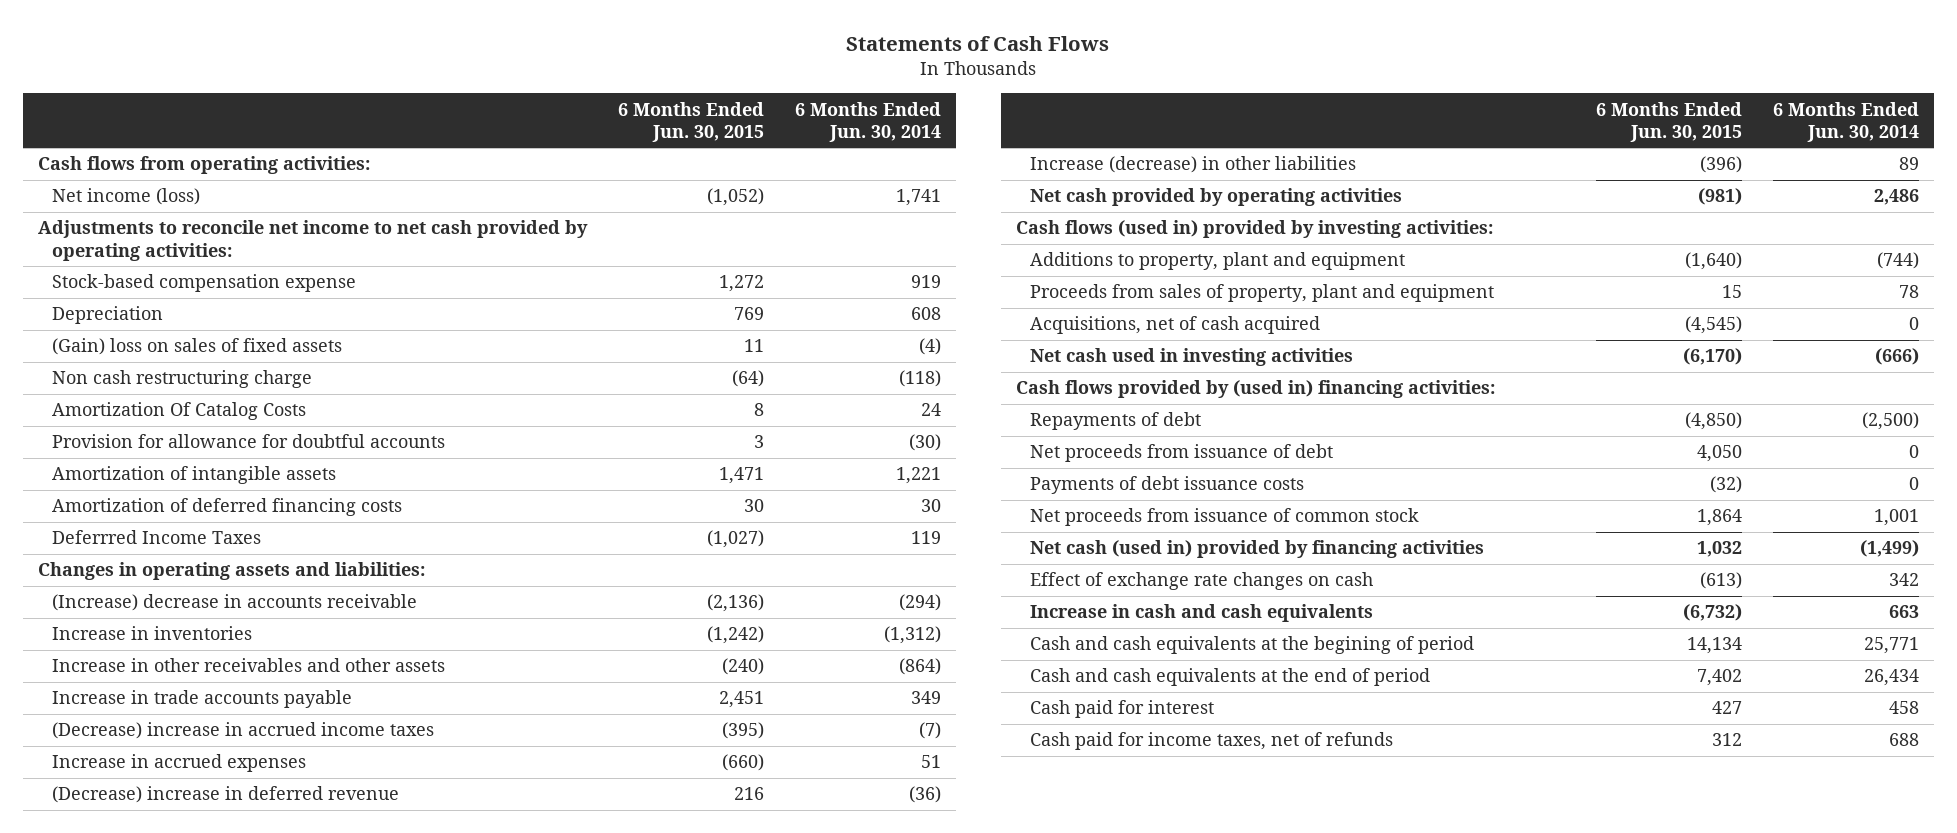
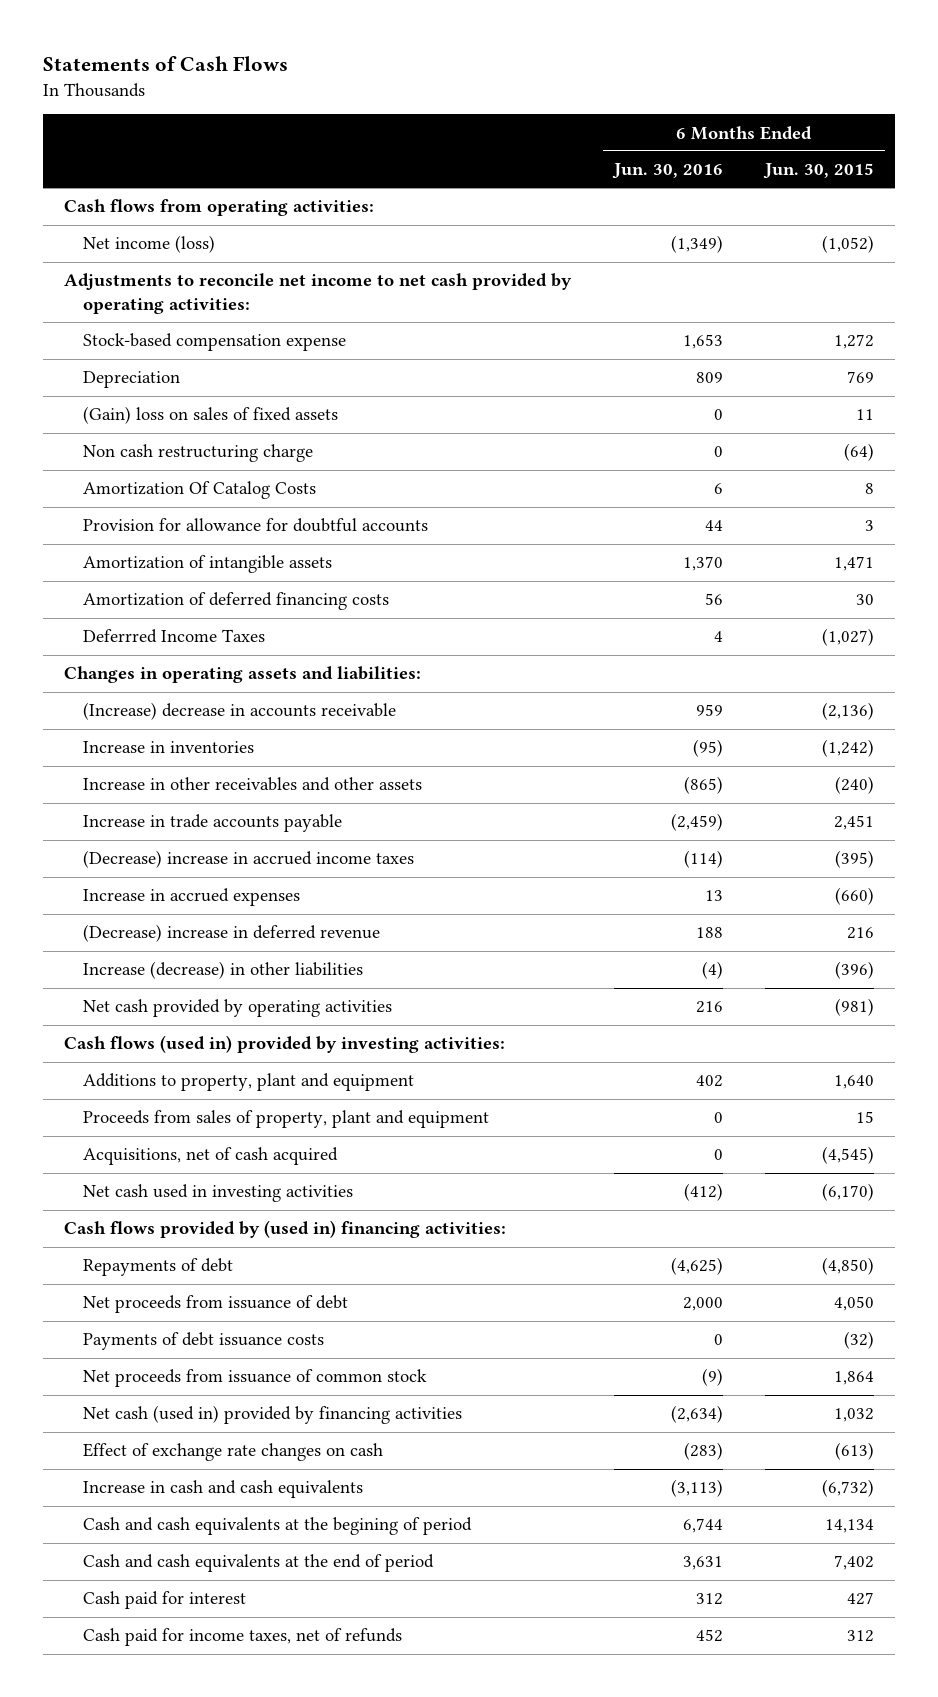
[794,101,941,142] 6 Months Ended Jun. 30, 2014 -> none
none -> [611,163,723,180] Jun. 30, 2016
[1685,252,1743,271] (1,640) -> [834,1075,875,1090] 1,640

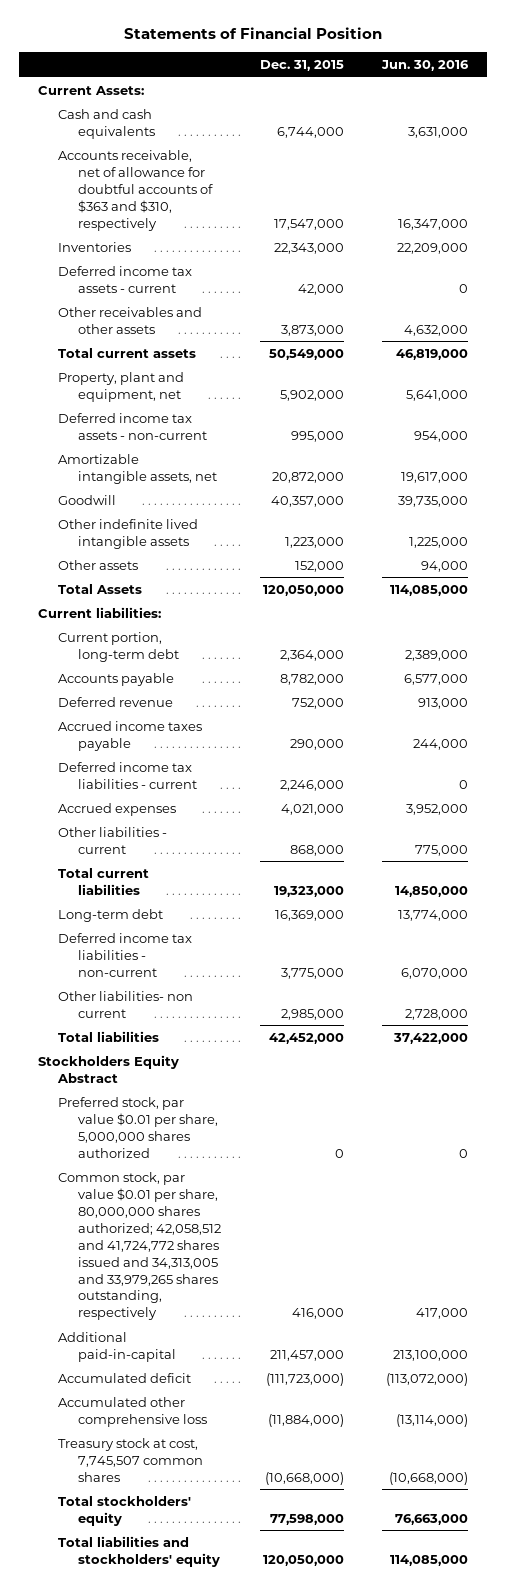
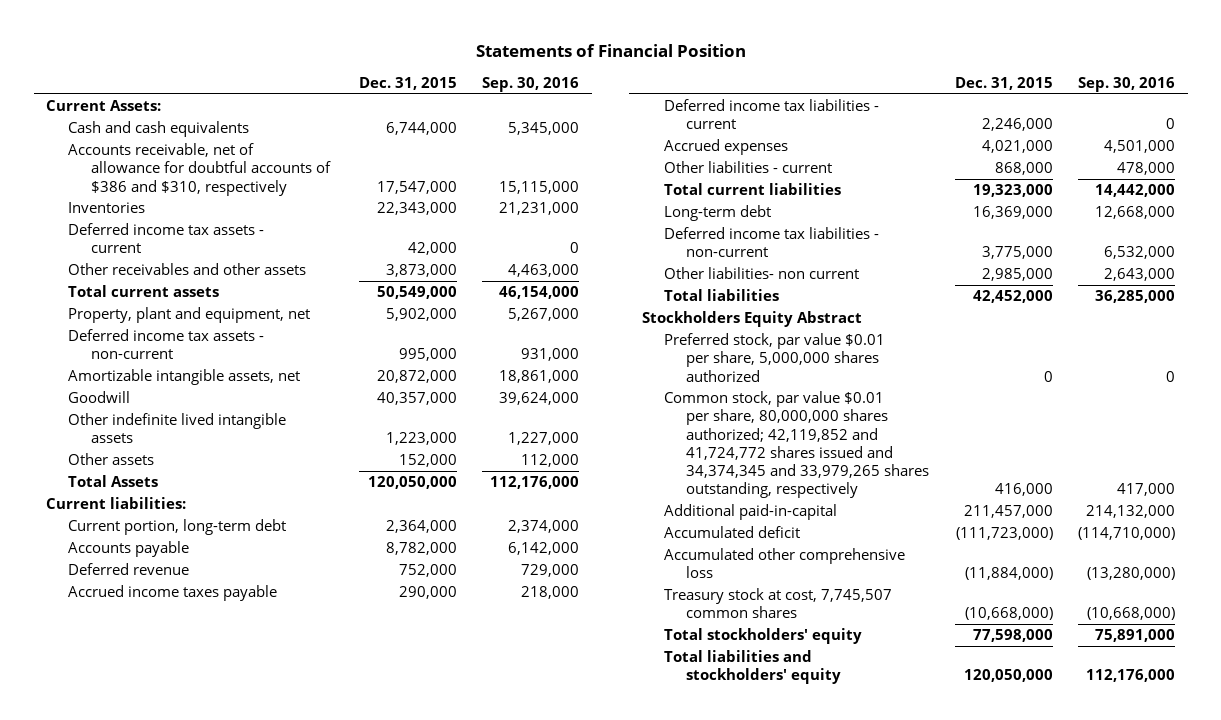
[381,60,470,72] Jun. 30, 2016 -> none
none -> [482,76,580,92] Sep. 30, 2016
[58,149,214,231] Accounts receivable, net of allowance for doubtful accounts of $363 and $310, respectively -> [68,143,331,196] Accounts receivable, net of allowance for doubtful accounts of $386 and $310, respectively
[58,1171,222,1321] Common stock, par value $0.01 per share, 80,000,000 shares authorized; 42,058,512 and 41,724,772 shares issued and 34,313,005 and 33,979,265 shares outstanding, respectively -> [664,391,930,499] Common stock, par value $0.01 per share, 80,000,000 shares authorized; 42,119,852 and 41,724,772 shares issued and 34,374,345 and 33,979,265 shares outstanding, respectively

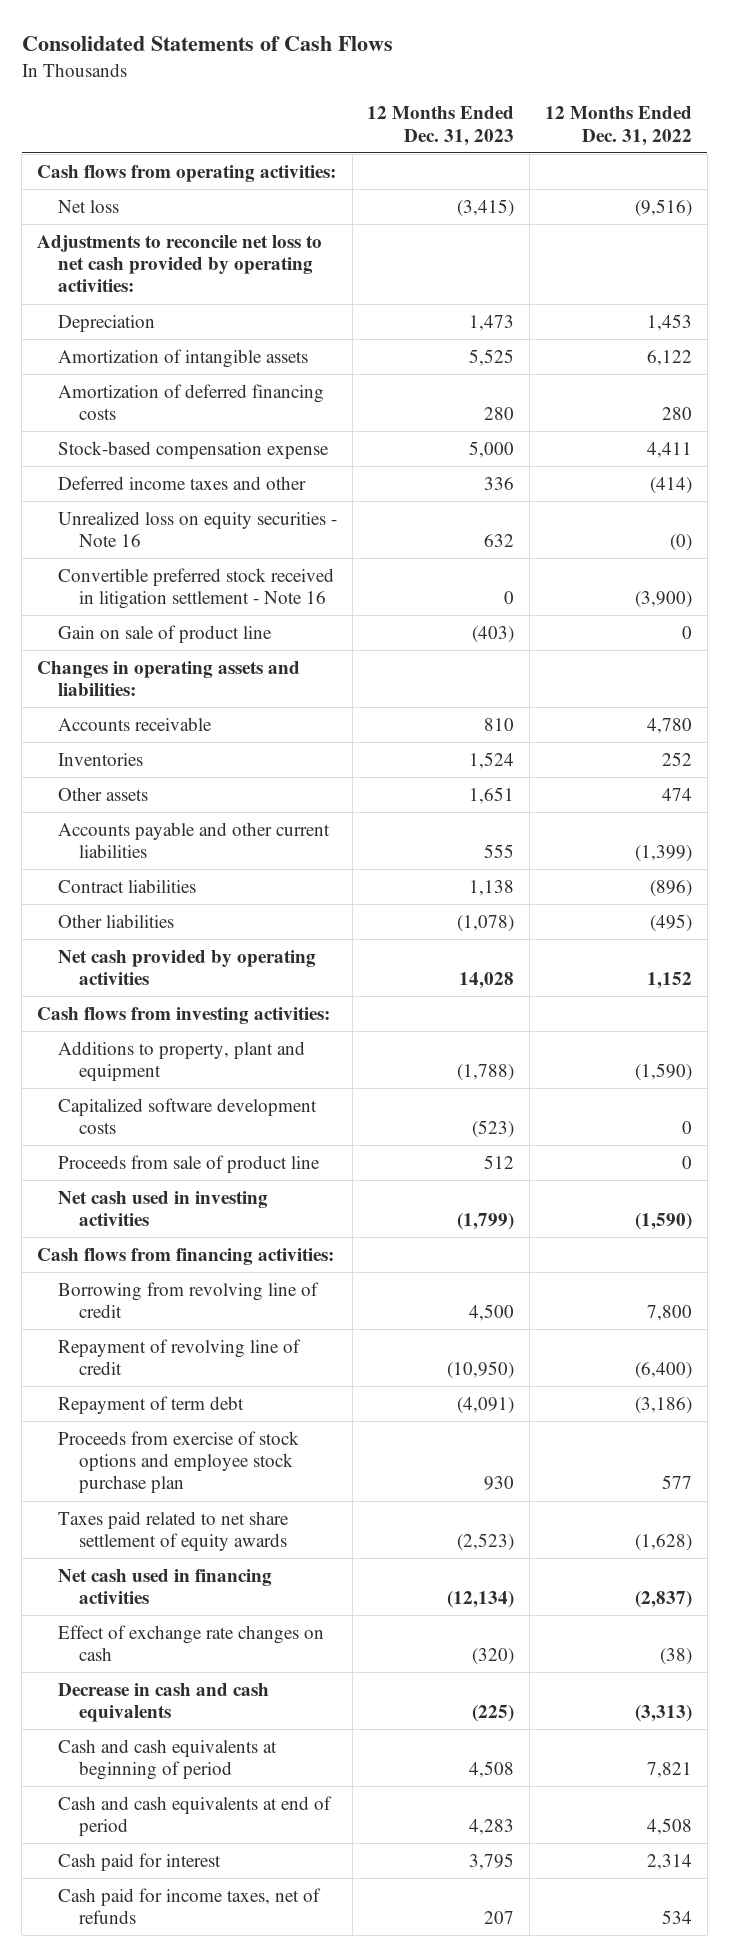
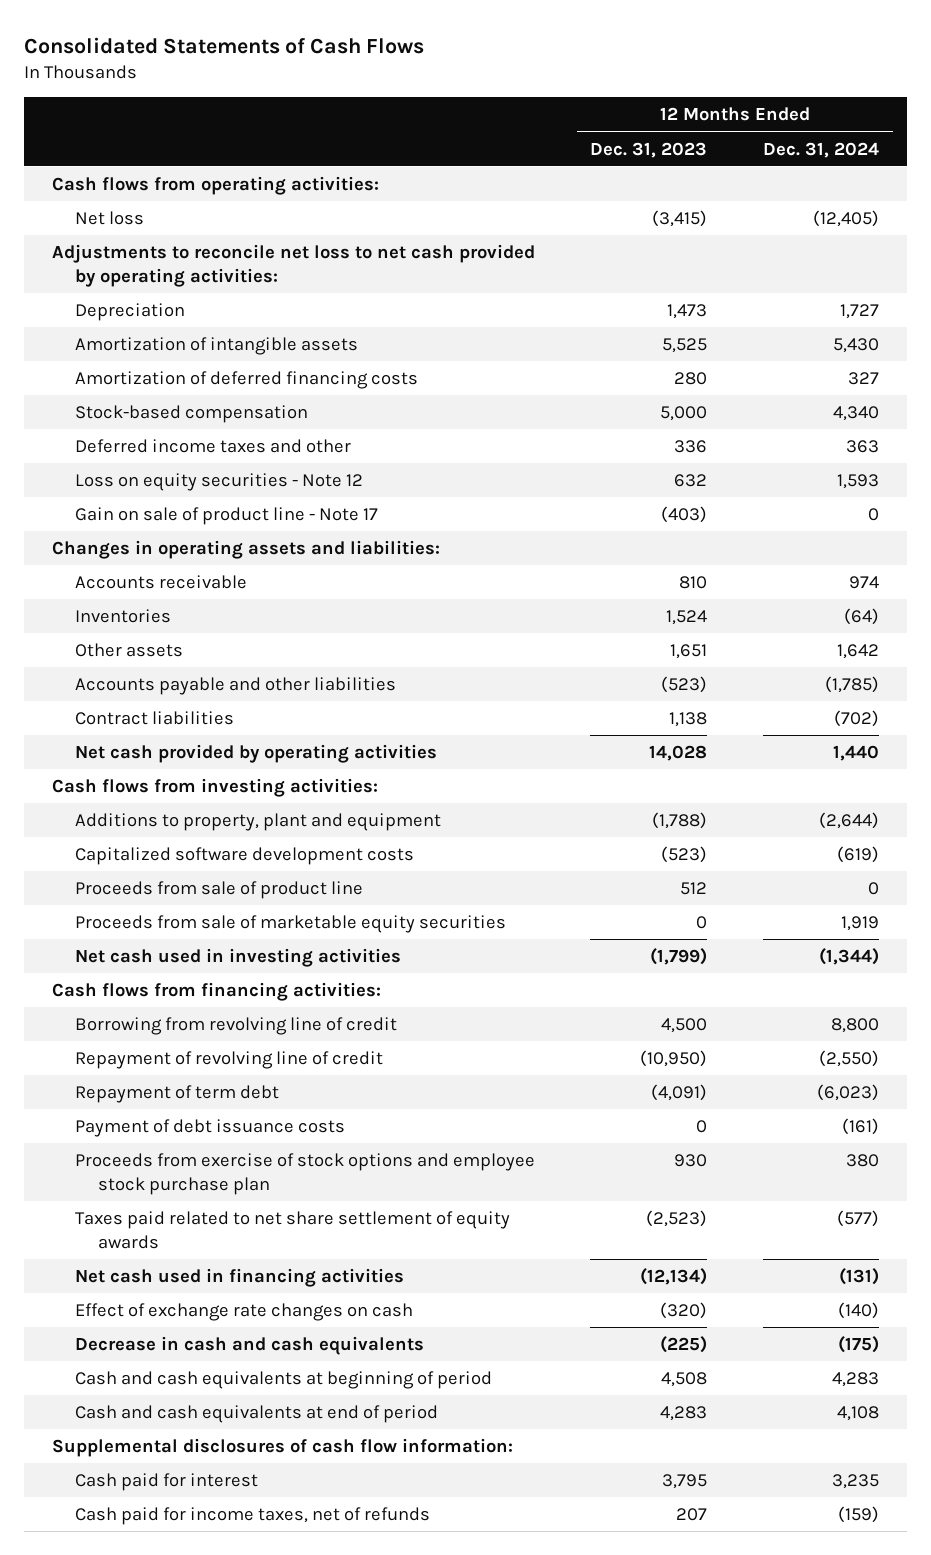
[544,106,692,146] 12 Months Ended Dec. 31, 2022 -> none
none -> [762,141,879,158] Dec. 31, 2024
[57,440,329,459] Stock-based compensation expense -> [74,405,308,424] Stock-based compensation
[57,567,334,610] Convertible preferred stock received in litigation settlement - Note 16 -> none
[57,510,337,548] Unrealized loss on equity securities - Note 16 -> [74,473,363,492] Loss on equity securities - Note 12
[57,624,272,643] Gain on sale of product line -> [74,507,378,526] Gain on sale of product line - Note 17
[57,821,330,859] Accounts payable and other current liabilities -> [74,677,396,696] Accounts payable and other liabilities
[484,844,515,859] 555 -> [661,676,708,694] (523)
[57,913,174,928] Other liabilities -> none
none -> [74,915,506,934] Proceeds from sale of marketable equity securities
none -> [74,1119,345,1138] Payment of debt issuance costs
none -> [51,1438,513,1458] Supplemental disclosures of cash flow information:

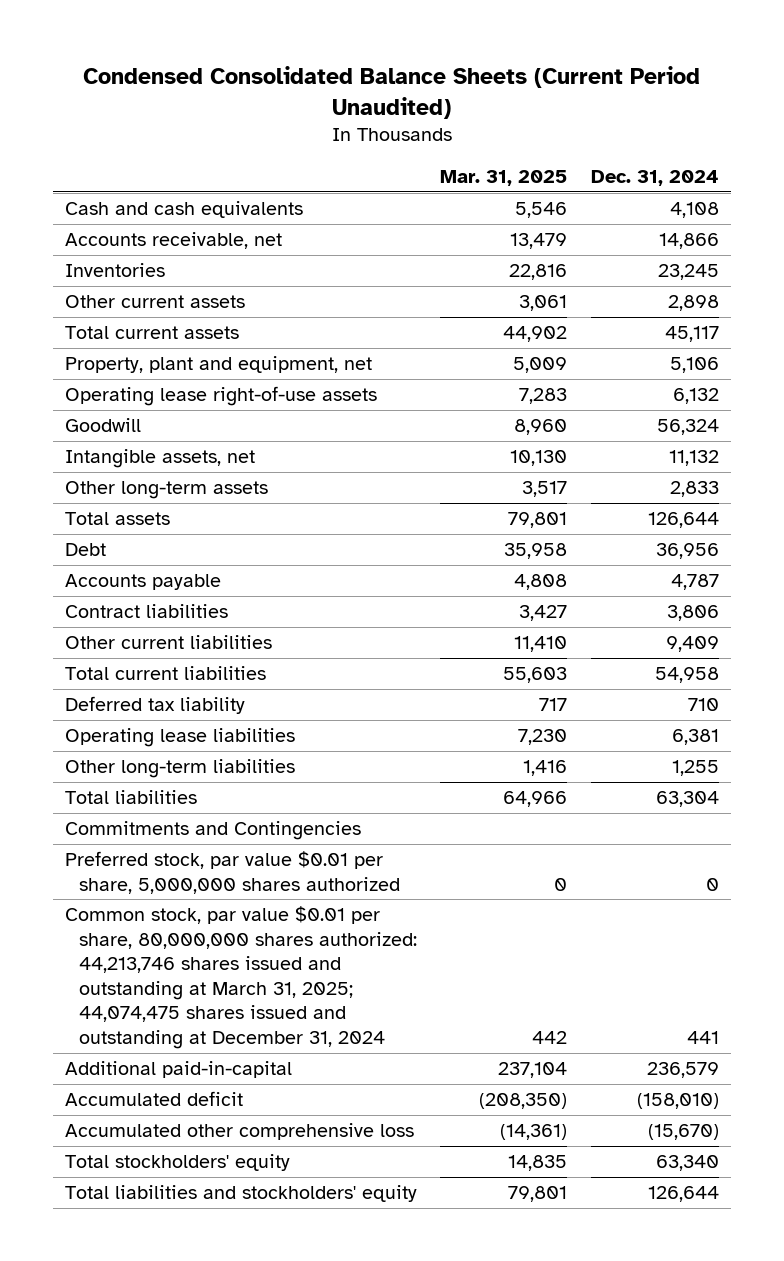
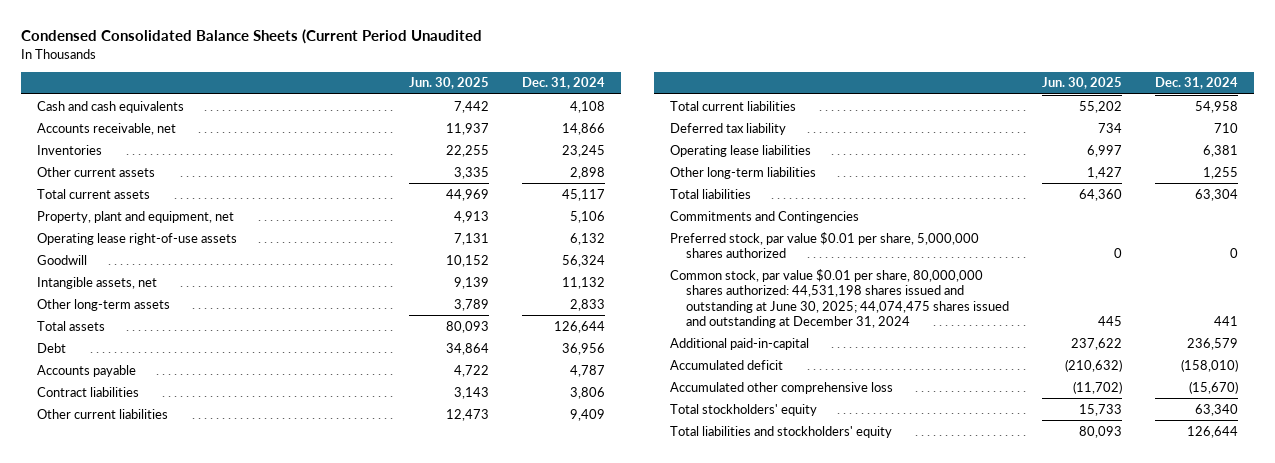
[82,65,700,119] Condensed Consolidated Balance Sheets (Current Period Unaudited) -> [20,29,482,45] Condensed Consolidated Balance Sheets (Current Period Unaudited
[440,170,568,187] Mar. 31, 2025 -> none
none -> [409,77,490,90] Jun. 30, 2025
[64,906,417,1049] Common stock, par value $0.01 per share, 80,000,000 shares authorized: 44,213,746 shares issued and outstanding at March 31, 2025; 44,074,475 shares issued and outstanding at December 31, 2024 -> [670,268,1010,329] Common stock, par value $0.01 per share, 80,000,000 shares authorized: 44,531,198 shares issued and outstanding at June 30, 2025; 44,074,475 shares issued and outstanding at December 31, 2024

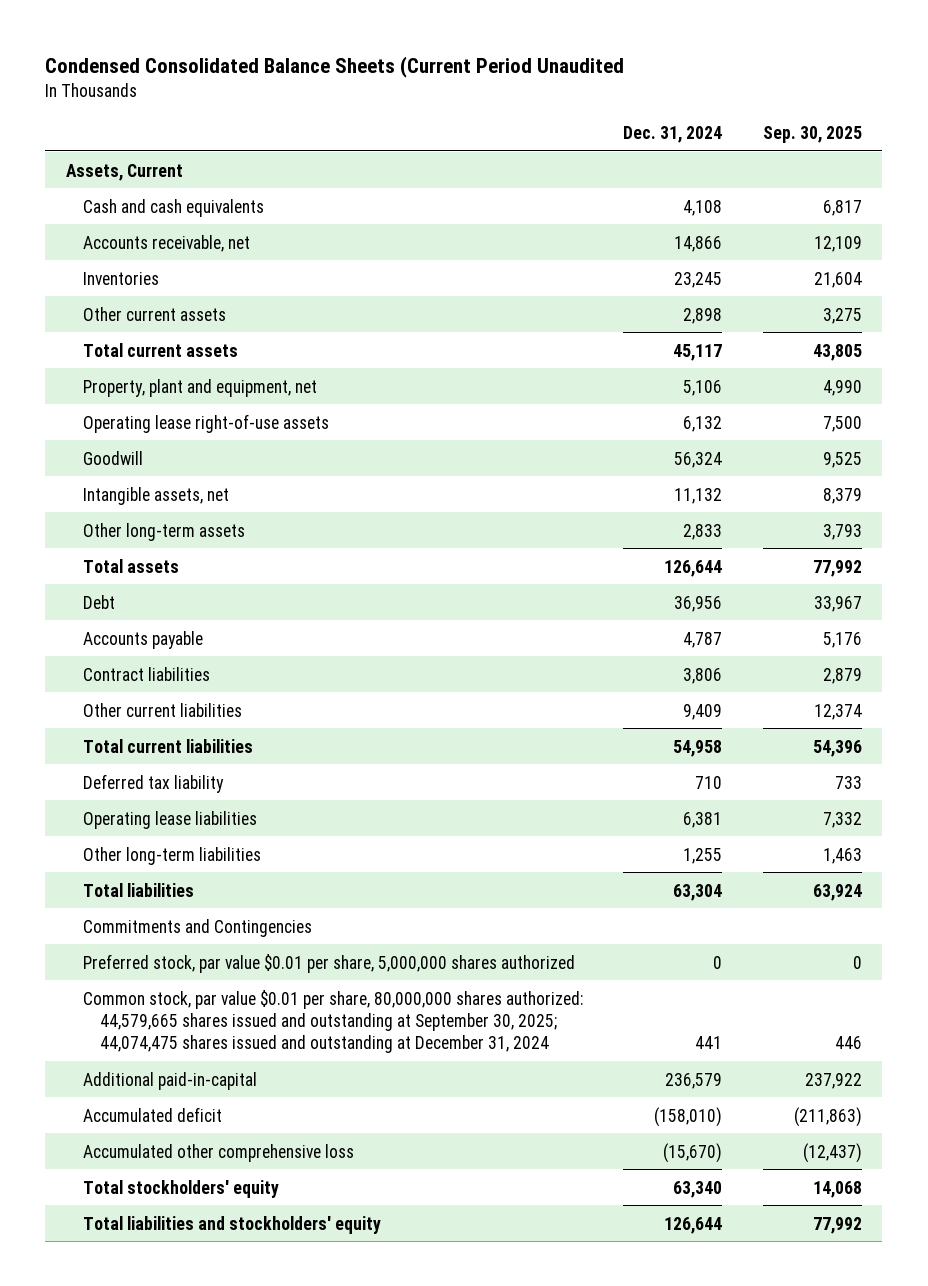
[409,77,490,90] Jun. 30, 2025 -> none
none -> [763,125,863,143] Sep. 30, 2025
none -> [65,163,183,181] Assets, Current
[670,268,1010,329] Common stock, par value $0.01 per share, 80,000,000 shares authorized: 44,531,198 shares issued and outstanding at June 30, 2025; 44,074,475 shares issued and outstanding at December 31, 2024 -> [82,989,583,1054] Common stock, par value $0.01 per share, 80,000,000 shares authorized: 44,579,665 shares issued and outstanding at September 30, 2025; 44,074,475 shares issued and outstanding at December 31, 2024

